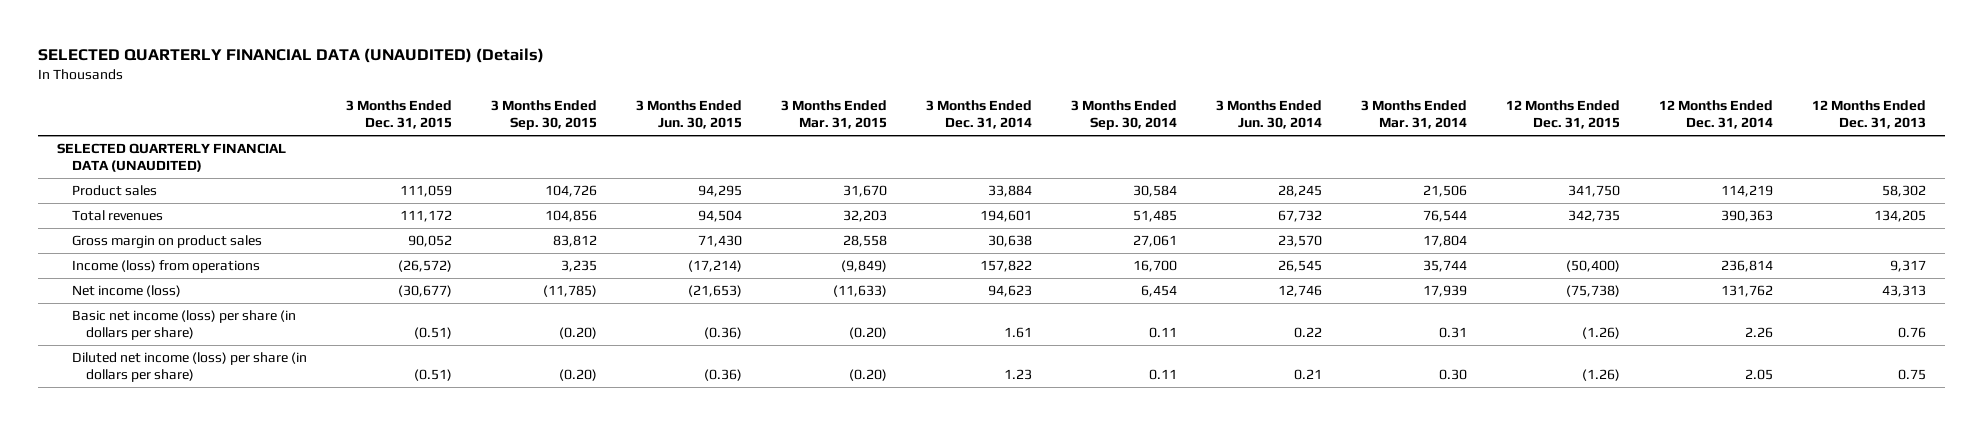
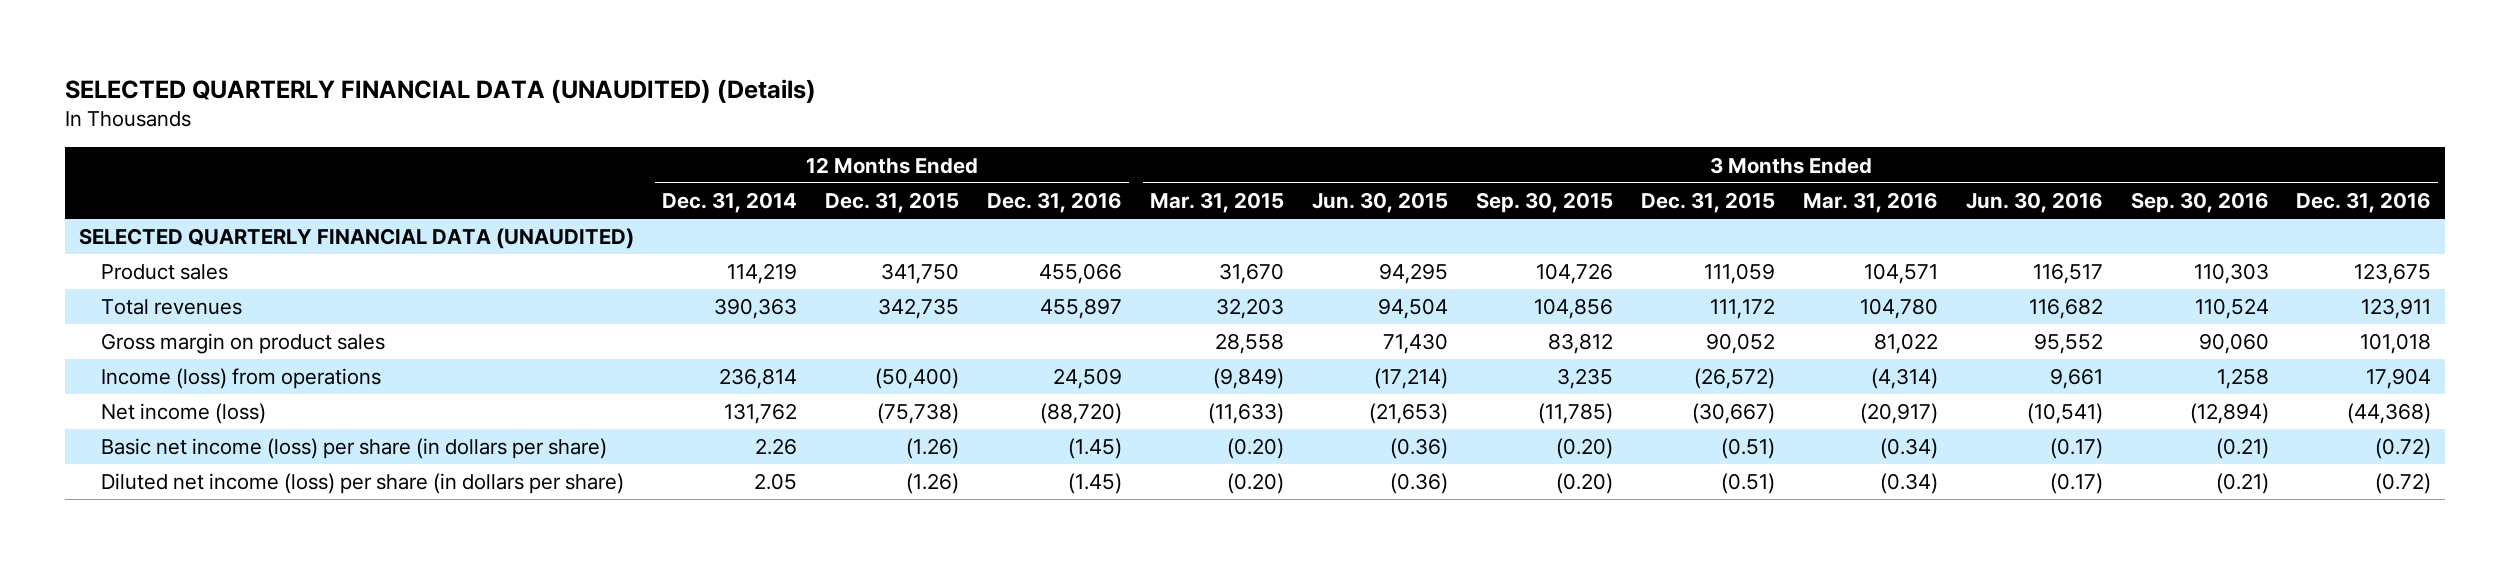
[925,100,1032,130] 3 Months Ended Dec. 31, 2014 -> none
[1070,100,1177,131] 3 Months Ended Sep. 30, 2014 -> none
[1215,100,1322,130] 3 Months Ended Jun. 30, 2014 -> none
[1360,100,1467,130] 3 Months Ended Mar. 31, 2014 -> none
[1811,100,1926,130] 12 Months Ended Dec. 31, 2013 -> none
none -> [986,191,1122,213] Dec. 31, 2016
none -> [1802,191,1938,213] Mar. 31, 2016
none -> [1965,191,2103,213] Jun. 30, 2016
none -> [2130,191,2269,213] Sep. 30, 2016
none -> [2296,191,2432,213] Dec. 31, 2016
[397,285,452,298] (30,677) -> [1691,403,1775,425] (30,667)

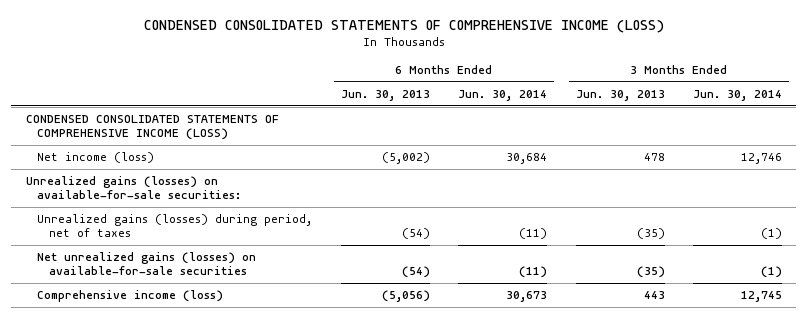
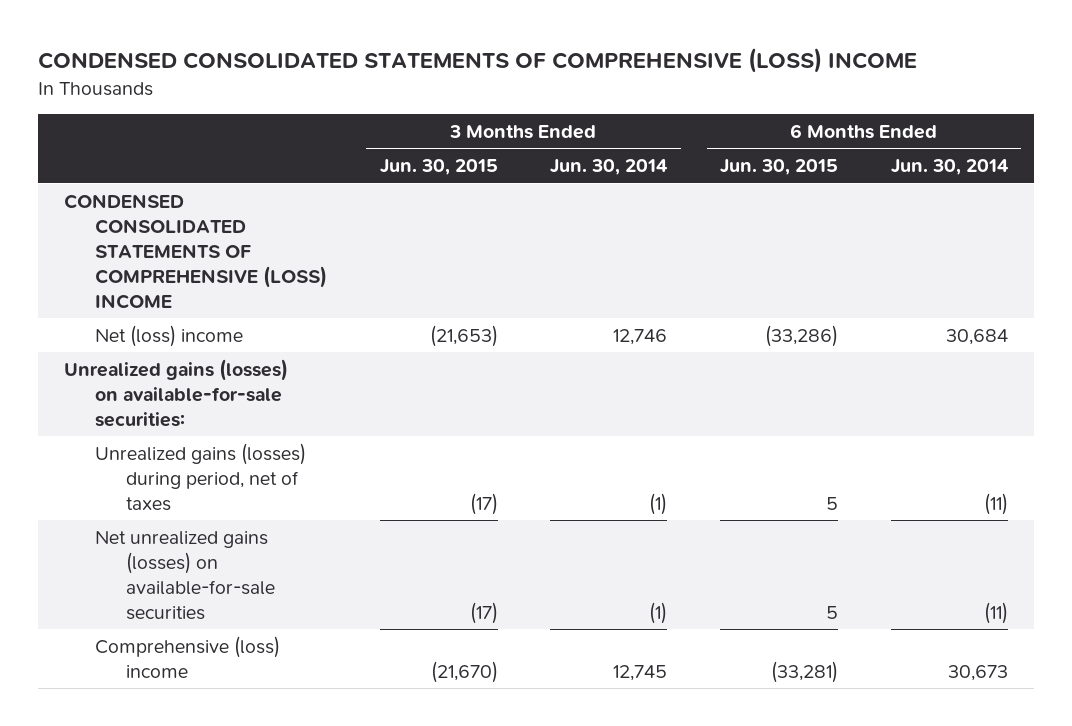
[143,19,664,33] CONDENSED CONSOLIDATED STATEMENTS OF COMPREHENSIVE INCOME (LOSS) -> [37,48,917,74] CONDENSED CONSOLIDATED STATEMENTS OF COMPREHENSIVE (LOSS) INCOME
[340,90,430,102] Jun. 30, 2013 -> none
[575,90,665,102] Jun. 30, 2013 -> none
none -> [379,159,498,176] Jun. 30, 2015
none -> [720,159,839,176] Jun. 30, 2015
[25,115,279,141] CONDENSED CONSOLIDATED STATEMENTS OF COMPREHENSIVE INCOME (LOSS) -> [63,193,327,309] CONDENSED CONSOLIDATED STATEMENTS OF COMPREHENSIVE (LOSS) INCOME
[37,152,155,164] Net income (loss) -> [94,324,243,347] Net (loss) income
[37,290,224,303] Comprehensive income (loss) -> [94,635,280,678] Comprehensive (loss) income

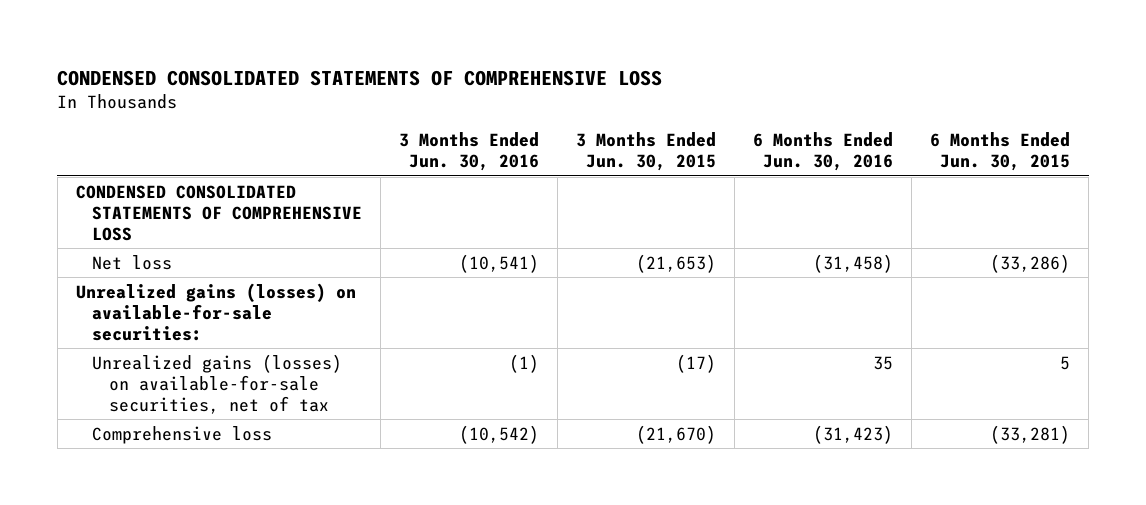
[37,48,917,74] CONDENSED CONSOLIDATED STATEMENTS OF COMPREHENSIVE (LOSS) INCOME -> [57,69,663,86] CONDENSED CONSOLIDATED STATEMENTS OF COMPREHENSIVE LOSS
[550,159,669,176] Jun. 30, 2014 -> none
[891,159,1010,176] Jun. 30, 2014 -> none
none -> [399,132,540,172] 3 Months Ended Jun. 30, 2016
none -> [753,132,894,172] 6 Months Ended Jun. 30, 2016
[63,193,327,309] CONDENSED CONSOLIDATED STATEMENTS OF COMPREHENSIVE (LOSS) INCOME -> [75,184,363,241] CONDENSED CONSOLIDATED STATEMENTS OF COMPREHENSIVE LOSS
[94,324,243,347] Net (loss) income -> [92,254,173,270] Net loss
[94,442,306,511] Unrealized gains (losses) during period, net of taxes -> none
[94,530,275,620] Net unrealized gains (losses) on available-for-sale securities -> [92,353,343,414] Unrealized gains (losses) on available-for-sale securities, net of tax
[94,635,280,678] Comprehensive (loss) income -> [92,425,273,444] Comprehensive loss

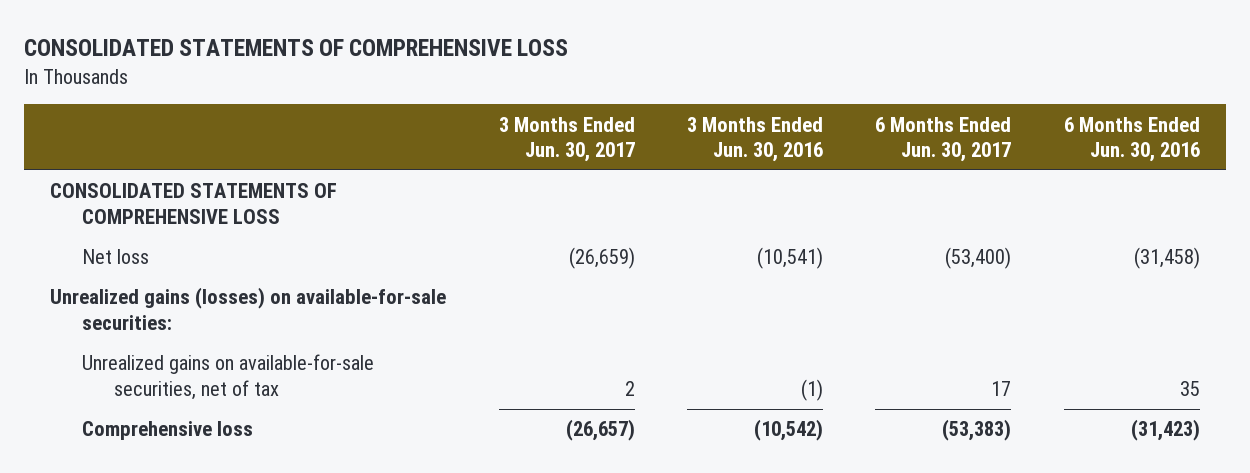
[57,69,663,86] CONDENSED CONSOLIDATED STATEMENTS OF COMPREHENSIVE LOSS -> [24,39,569,57] CONSOLIDATED STATEMENTS OF COMPREHENSIVE LOSS
[576,132,717,172] 3 Months Ended Jun. 30, 2015 -> none
[930,132,1071,172] 6 Months Ended Jun. 30, 2015 -> none
none -> [498,116,635,163] 3 Months Ended Jun. 30, 2017
none -> [875,116,1012,163] 6 Months Ended Jun. 30, 2017
[75,184,363,241] CONDENSED CONSOLIDATED STATEMENTS OF COMPREHENSIVE LOSS -> [50,183,338,225] CONSOLIDATED STATEMENTS OF COMPREHENSIVE LOSS
[92,353,343,414] Unrealized gains (losses) on available-for-sale securities, net of tax -> [82,354,375,401] Unrealized gains on available-for-sale securities, net of tax

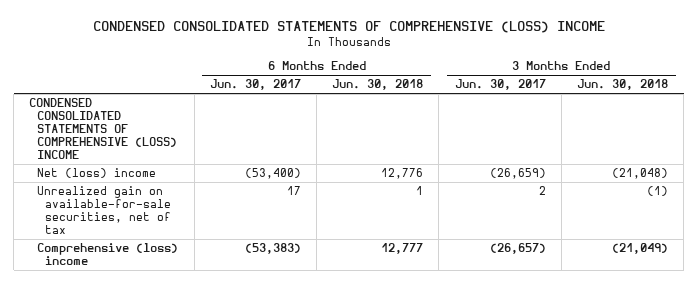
[24,39,569,57] CONSOLIDATED STATEMENTS OF COMPREHENSIVE LOSS -> [92,20,605,33] CONDENSED CONSOLIDATED STATEMENTS OF COMPREHENSIVE (LOSS) INCOME
[686,116,823,163] 3 Months Ended Jun. 30, 2016 -> none
[1063,116,1200,163] 6 Months Ended Jun. 30, 2016 -> none
none -> [332,79,424,91] Jun. 30, 2018
none -> [577,79,669,91] Jun. 30, 2018
[50,287,447,331] Unrealized gains (losses) on available-for-sale securities: -> none
[50,183,338,225] CONSOLIDATED STATEMENTS OF COMPREHENSIVE LOSS -> [29,98,178,160] CONDENSED CONSOLIDATED STATEMENTS OF COMPREHENSIVE (LOSS) INCOME
[82,249,150,265] Net loss -> [37,168,157,179] Net (loss) income
[82,354,375,401] Unrealized gains on available-for-sale securities, net of tax -> [37,186,172,235] Unrealized gain on available-for-sale securities, net of tax
[82,421,254,441] Comprehensive loss -> [37,243,179,266] Comprehensive (loss) income

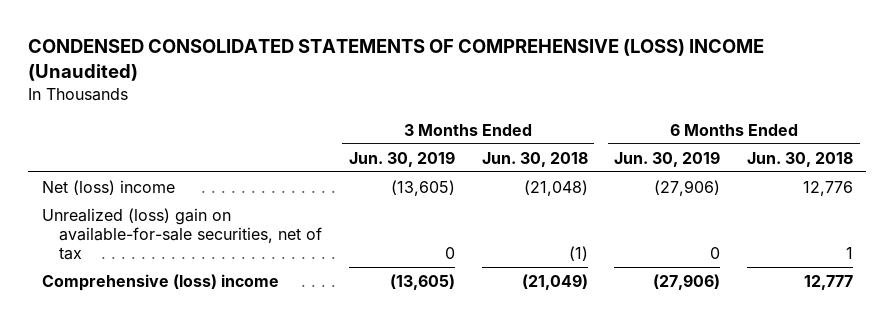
[92,20,605,33] CONDENSED CONSOLIDATED STATEMENTS OF COMPREHENSIVE (LOSS) INCOME -> [28,39,765,82] CONDENSED CONSOLIDATED STATEMENTS OF COMPREHENSIVE (LOSS) INCOME (Unaudited)
[209,79,301,91] Jun. 30, 2017 -> none
[454,79,546,91] Jun. 30, 2017 -> none
none -> [348,150,455,167] Jun. 30, 2019
none -> [614,150,721,167] Jun. 30, 2019
[29,98,178,160] CONDENSED CONSOLIDATED STATEMENTS OF COMPREHENSIVE (LOSS) INCOME -> none
[37,186,172,235] Unrealized gain on available-for-sale securities, net of tax -> [41,207,323,261] Unrealized (loss) gain on available-for-sale securities, net of tax

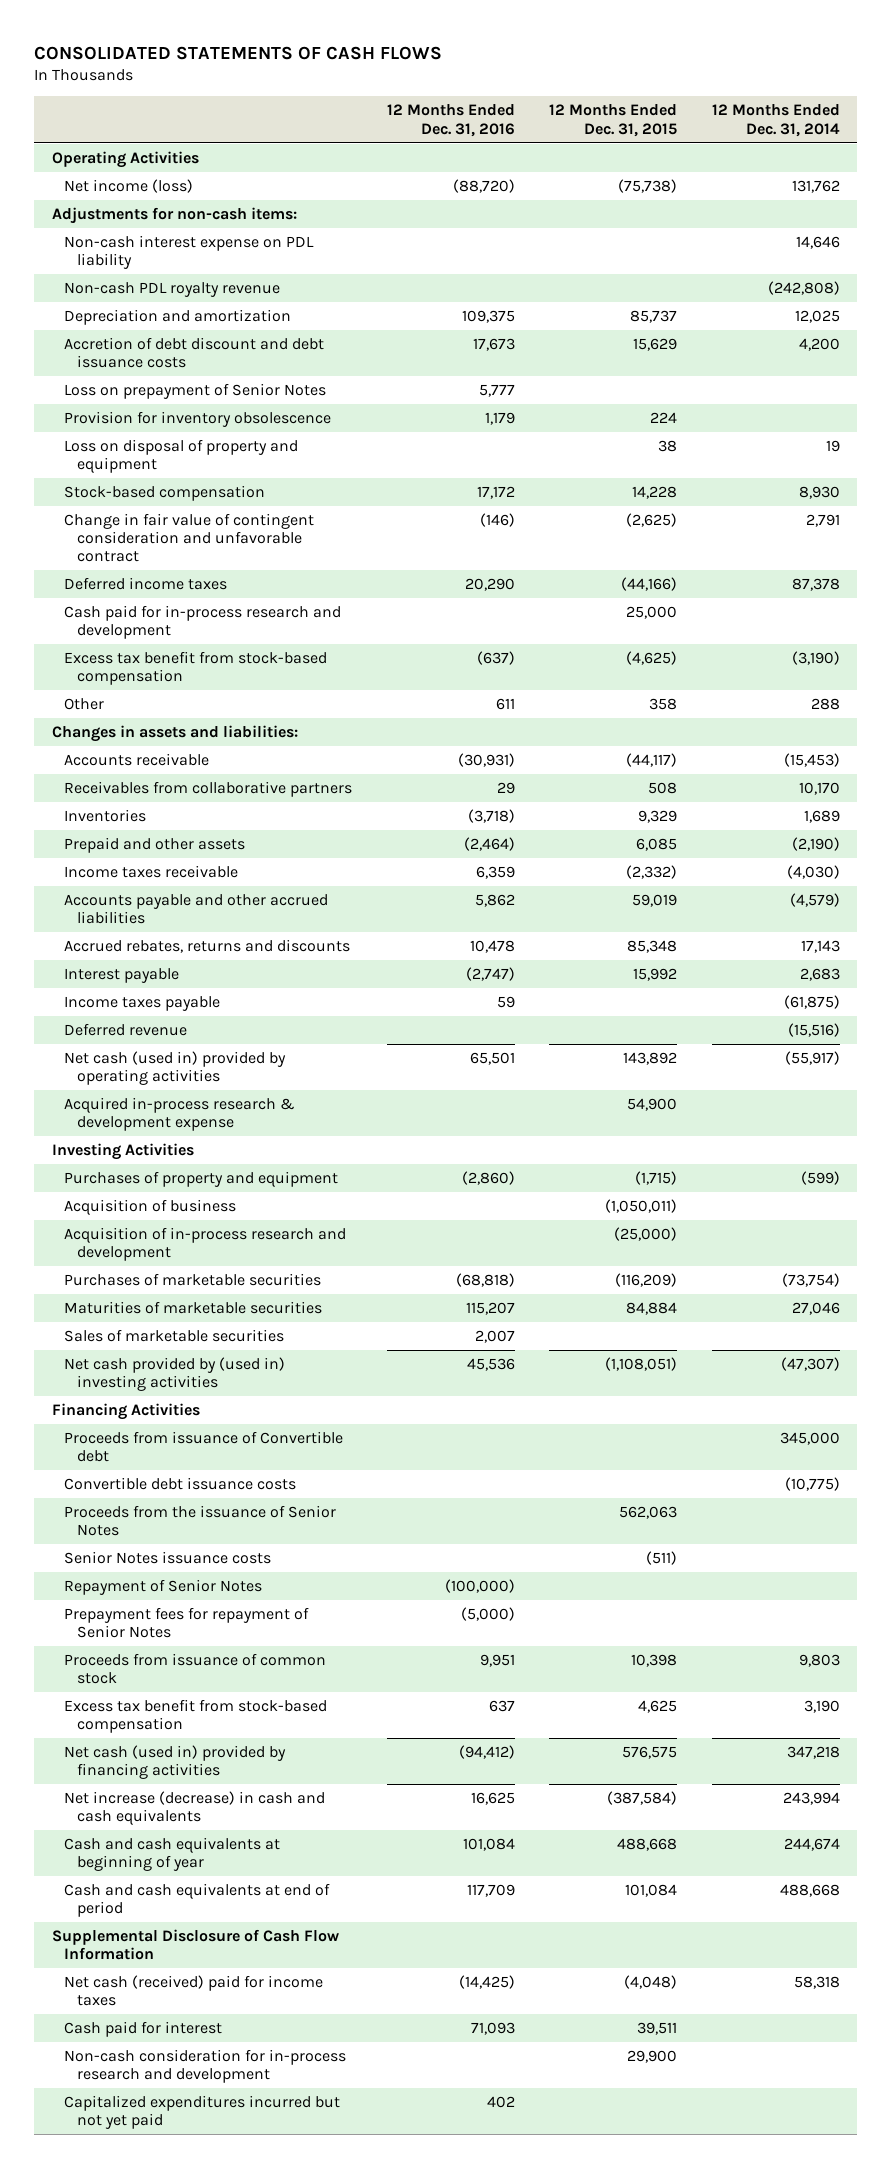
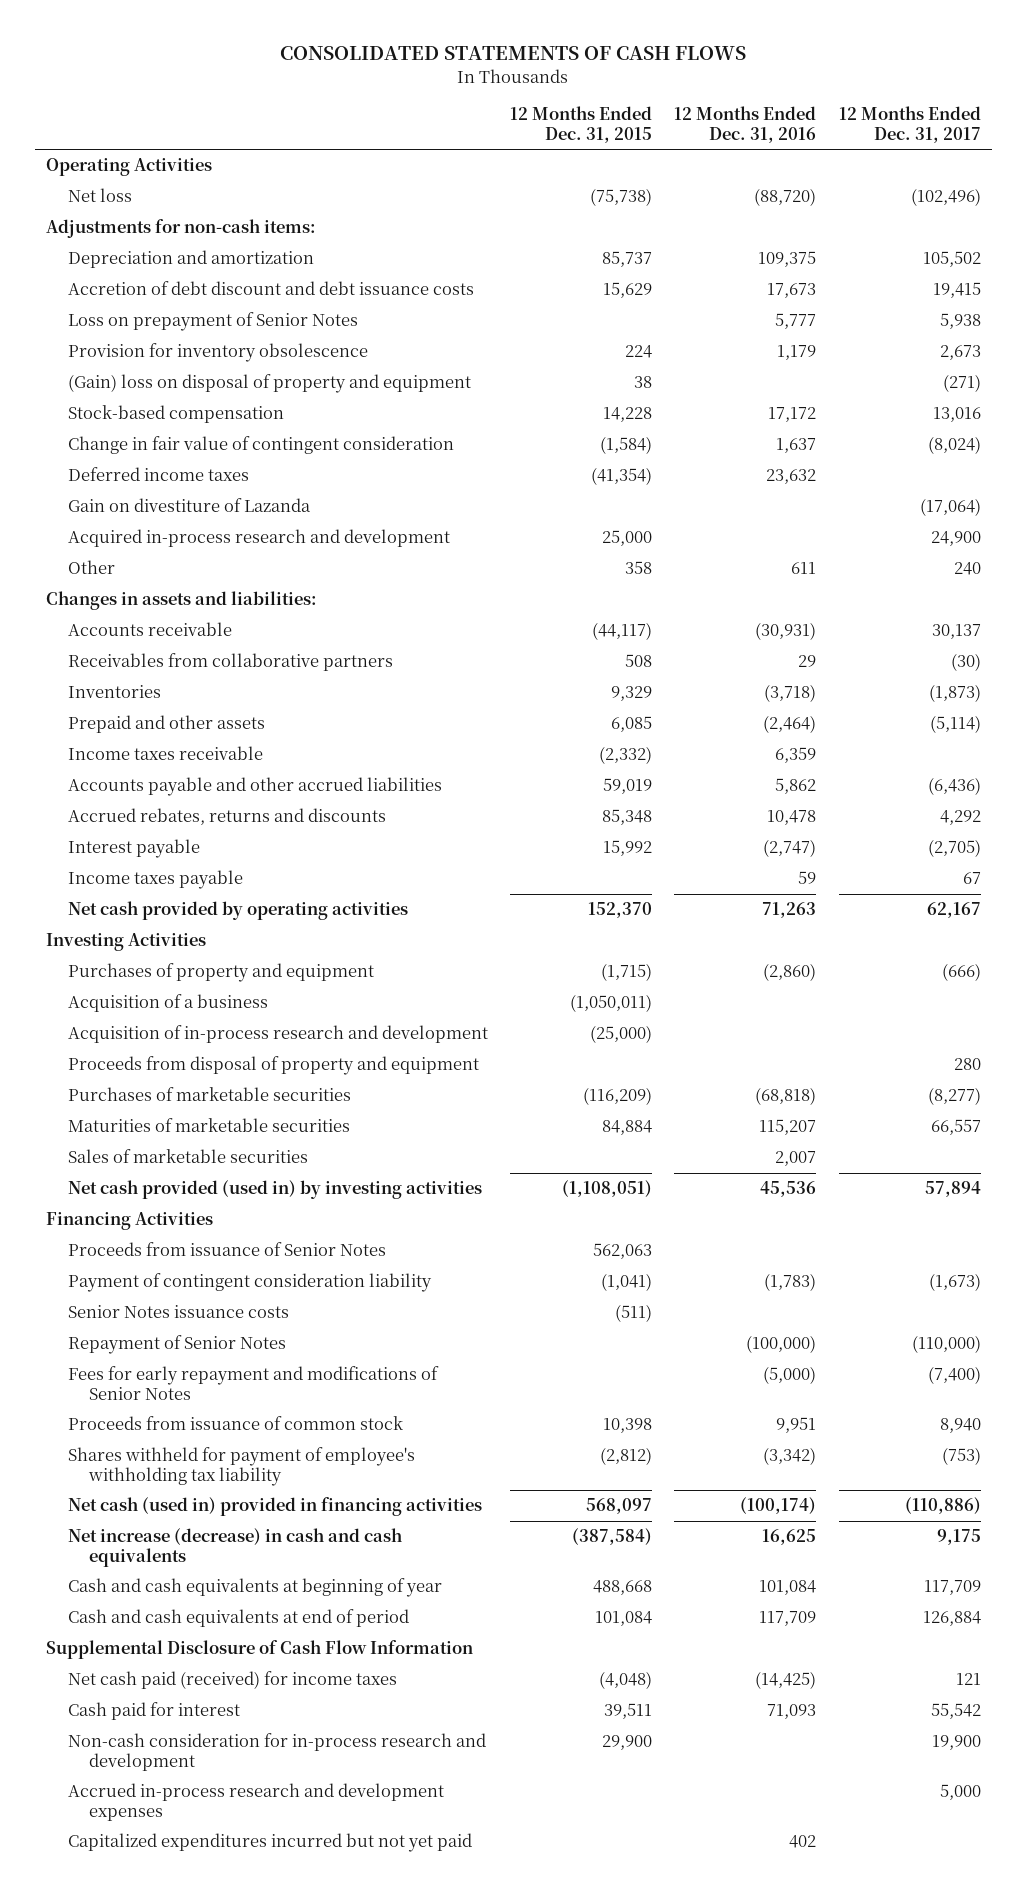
[711,104,840,137] 12 Months Ended Dec. 31, 2014 -> none
none -> [838,106,981,144] 12 Months Ended Dec. 31, 2017
[64,178,194,193] Net income (loss) -> [67,188,132,203] Net loss
[64,234,315,270] Non-cash interest expense on PDL liability -> none
[64,281,281,297] Non-cash PDL royalty revenue -> none
[64,438,299,474] Loss on disposal of property and equipment -> [67,374,471,394] (Gain) loss on disposal of property and equipment
[64,650,328,686] Excess tax benefit from stock-based compensation -> none
[64,512,315,563] Change in fair value of contingent consideration and unfavorable contract -> [67,436,454,455] Change in fair value of contingent consideration
[479,512,515,527] (146) -> [776,438,817,454] 1,637
[626,512,678,527] (2,625) -> [599,436,652,455] (1,584)
[464,577,515,591] 20,290 -> [766,469,817,485] 23,632
[621,576,678,591] (44,166) -> [590,467,652,486] (41,354)
none -> [67,498,311,513] Gain on divestiture of Lazanda
[64,604,342,640] Cash paid for in-process research and development -> [67,529,450,548] Acquired in-process research and development
[64,1022,188,1036] Deferred revenue -> none
[64,1096,296,1132] Acquired in-process research & development expense -> none
[64,1050,287,1086] Net cash (used in) provided by operating activities -> [67,901,408,921] Net cash provided by operating activities
[469,1051,515,1065] 65,501 -> [762,902,817,919] 71,263
[623,1051,678,1065] 143,892 -> [587,902,652,919] 152,370
[64,1198,237,1215] Acquisition of business -> [67,994,268,1013] Acquisition of a business
none -> [67,1056,479,1076] Proceeds from disposal of property and equipment
[64,1356,286,1392] Net cash provided by (used in) investing activities -> [67,1180,482,1200] Net cash provided (used in) by investing activities
[64,1430,344,1463] Proceeds from issuance of Convertible debt -> none
[64,1476,297,1490] Convertible debt issuance costs -> none
[64,1504,337,1537] Proceeds from the issuance of Senior Notes -> [67,1242,386,1257] Proceeds from issuance of Senior Notes
none -> [67,1273,432,1293] Payment of contingent consideration liability
[64,1606,310,1639] Prepayment fees for repayment of Senior Notes -> [67,1366,439,1401] Fees for early repayment and modifications of Senior Notes
[64,1698,328,1734] Excess tax benefit from stock-based compensation -> none
none -> [67,1447,415,1487] Shares withheld for payment of employee's withholding tax liability
[64,1744,287,1780] Net cash (used in) provided by financing activities -> [67,1497,482,1517] Net cash (used in) provided in financing activities
[458,1744,515,1759] (94,412) -> [740,1497,817,1515] (100,174)
[622,1745,678,1759] 576,575 -> [585,1498,652,1515] 568,097
[64,1974,324,2007] Net cash (received) paid for income taxes -> [67,1671,397,1690] Net cash paid (received) for income taxes
none -> [67,1783,444,1822] Accrued in-process research and development expenses

